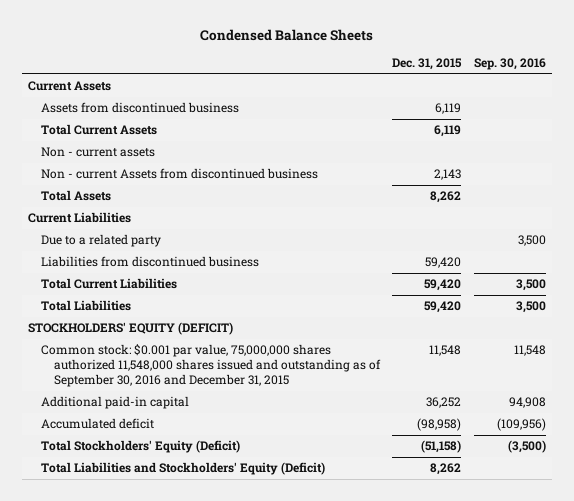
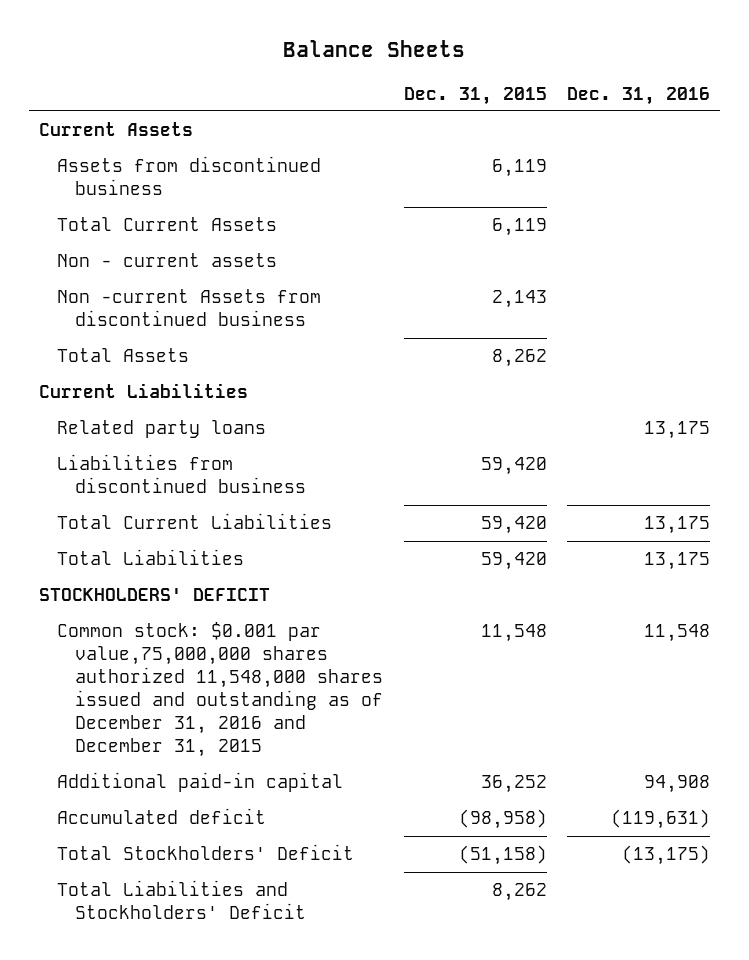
[199,28,373,41] Condensed Balance Sheets -> [283,40,466,58] Balance Sheets
[474,58,547,71] Sep. 30, 2016 -> none
none -> [566,86,710,105] Dec. 31, 2016
[40,168,318,180] Non - current Assets from discontinued business -> [57,289,322,327] Non -current Assets from discontinued business
[40,234,161,248] Due to a related party -> [57,420,267,439] Related party loans
[27,322,233,336] STOCKHOLDERS' EQUITY (DEFICIT) -> [39,588,271,602] STOCKHOLDERS' DEFICIT
[40,344,381,388] Common stock: $0.001 par value, 75,000,000 shares authorized 11,548,000 shares issued and outstanding as of September 30, 2016 and December 31, 2015 -> [57,622,384,758] Common stock: $0.001 par value,75,000,000 shares authorized 11,548,000 shares issued and outstanding as of December 31, 2016 and December 31, 2015
[40,440,240,454] Total Stockholders' Equity (Deficit) -> [57,844,355,861] Total Stockholders' Deficit
[40,462,325,476] Total Liabilities and Stockholders' Equity (Deficit) -> [57,880,307,920] Total Liabilities and Stockholders' Deficit

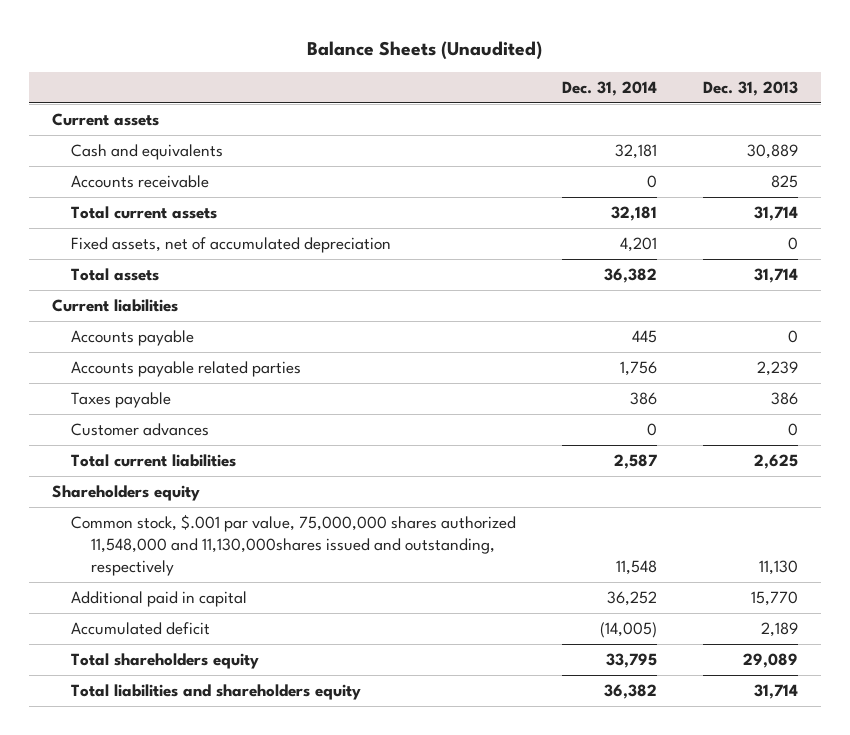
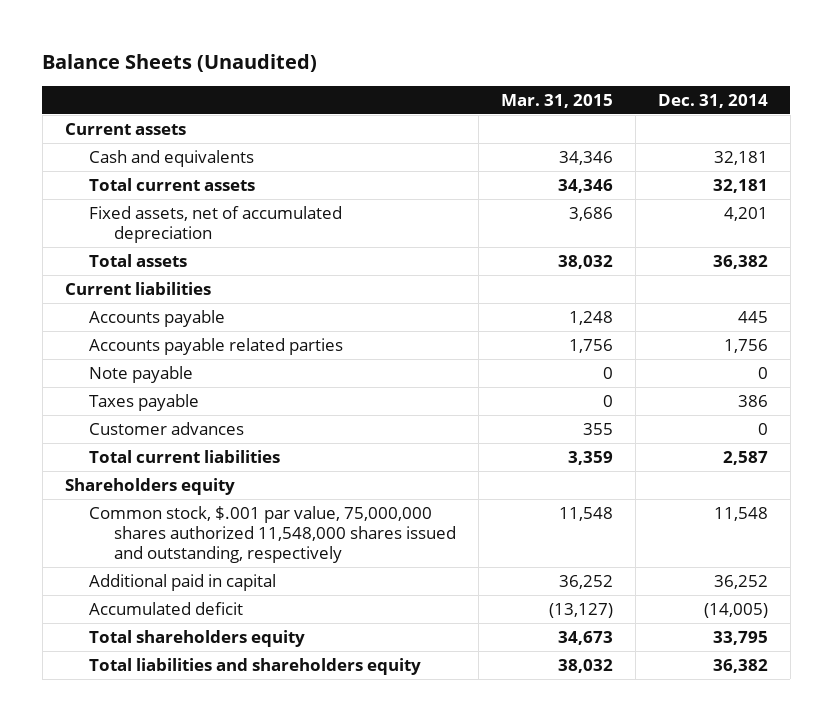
[703,80,799,96] Dec. 31, 2013 -> none
none -> [500,93,613,108] Mar. 31, 2015
[71,174,210,188] Accounts receivable -> none
none -> [89,365,194,383] Note payable
[71,513,517,576] Common stock, $.001 par value, 75,000,000 shares authorized 11,548,000 and 11,130,000shares issued and outstanding, respectively -> [89,505,456,563] Common stock, $.001 par value, 75,000,000 shares authorized 11,548,000 shares issued and outstanding, respectively

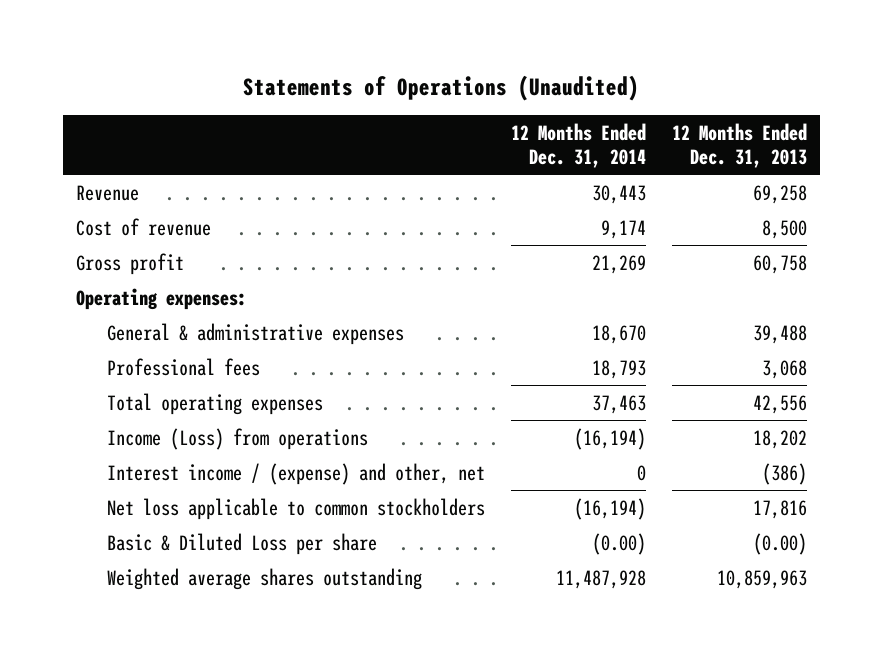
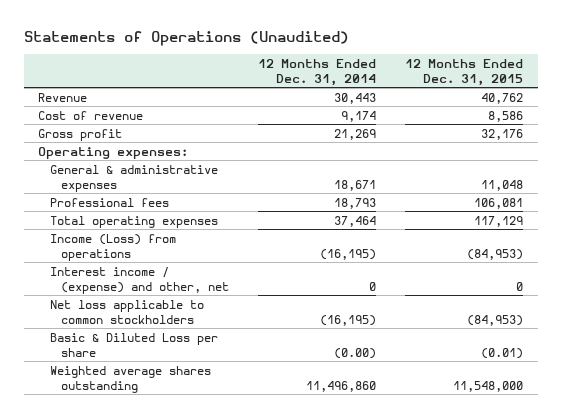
[671,122,807,168] 12 Months Ended Dec. 31, 2013 -> none
none -> [405,59,524,86] 12 Months Ended Dec. 31, 2015
[591,324,646,344] 18,670 -> [334,179,377,191] 18,671
[591,394,646,414] 37,463 -> [334,215,377,227] 37,464
[573,427,646,450] (16,194) -> [320,248,377,260] (16,195)
[573,497,646,520] (16,194) -> [320,314,377,326] (16,195)
[555,569,646,589] 11,487,928 -> [306,380,377,392] 11,496,860

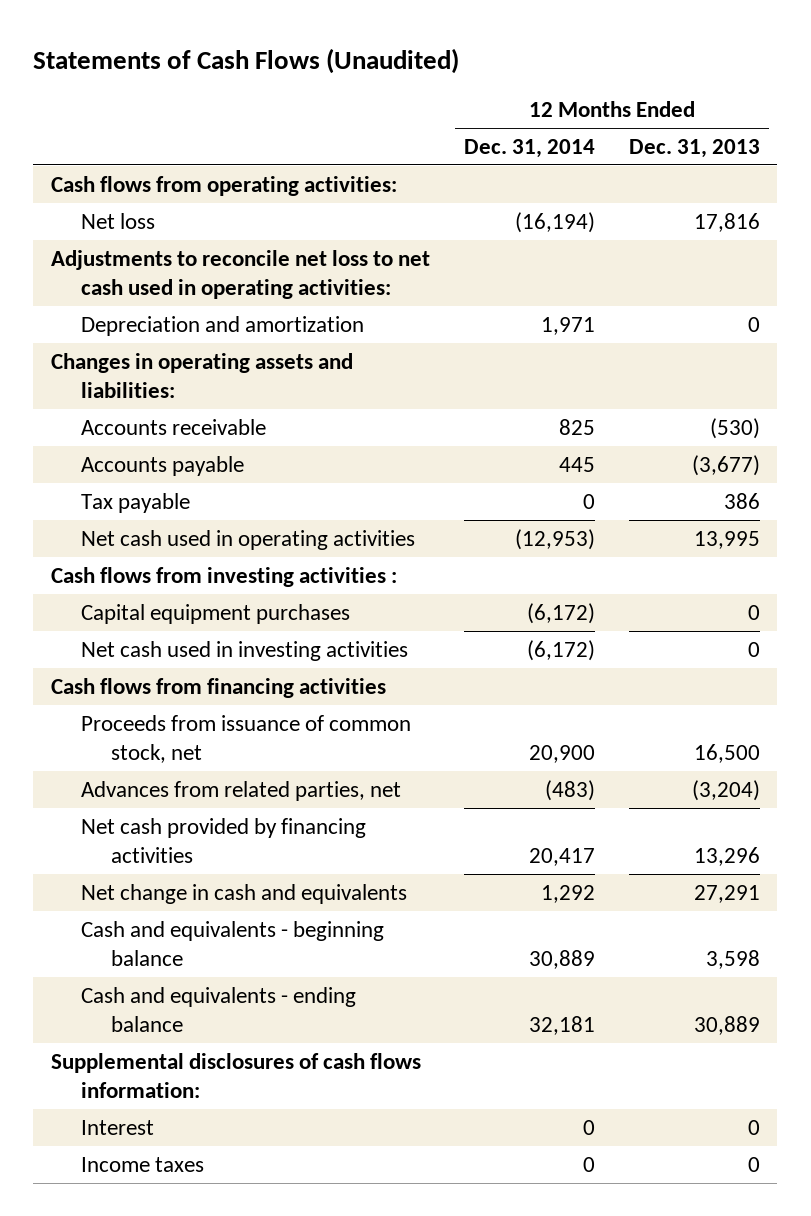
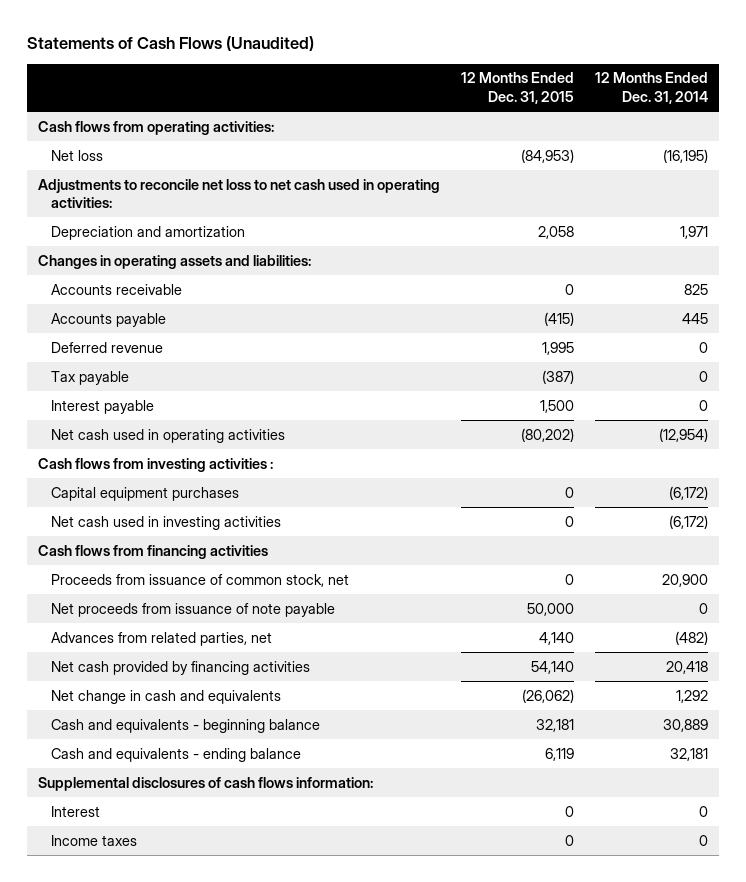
[629,139,761,159] Dec. 31, 2013 -> none
none -> [460,72,574,104] 12 Months Ended Dec. 31, 2015
[514,211,595,233] (16,194) -> [663,148,709,163] (16,195)
none -> [51,341,164,353] Deferred revenue
none -> [51,399,155,414] Interest payable
[514,528,595,550] (12,953) -> [659,427,709,442] (12,954)
none -> [51,602,336,617] Net proceeds from issuance of note payable
[544,779,595,801] (483) -> [675,630,709,645] (482)
[528,847,595,866] 20,417 -> [666,660,709,674] 20,418

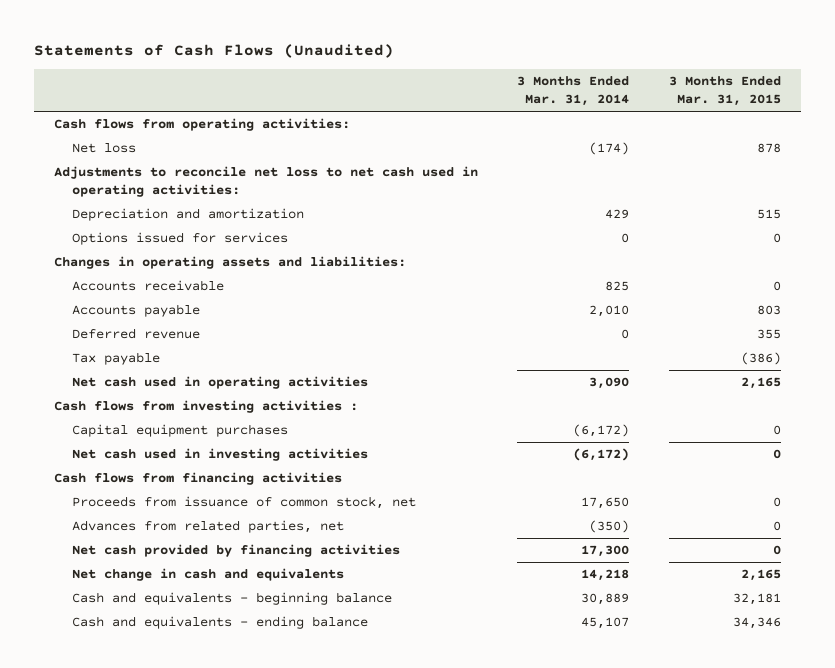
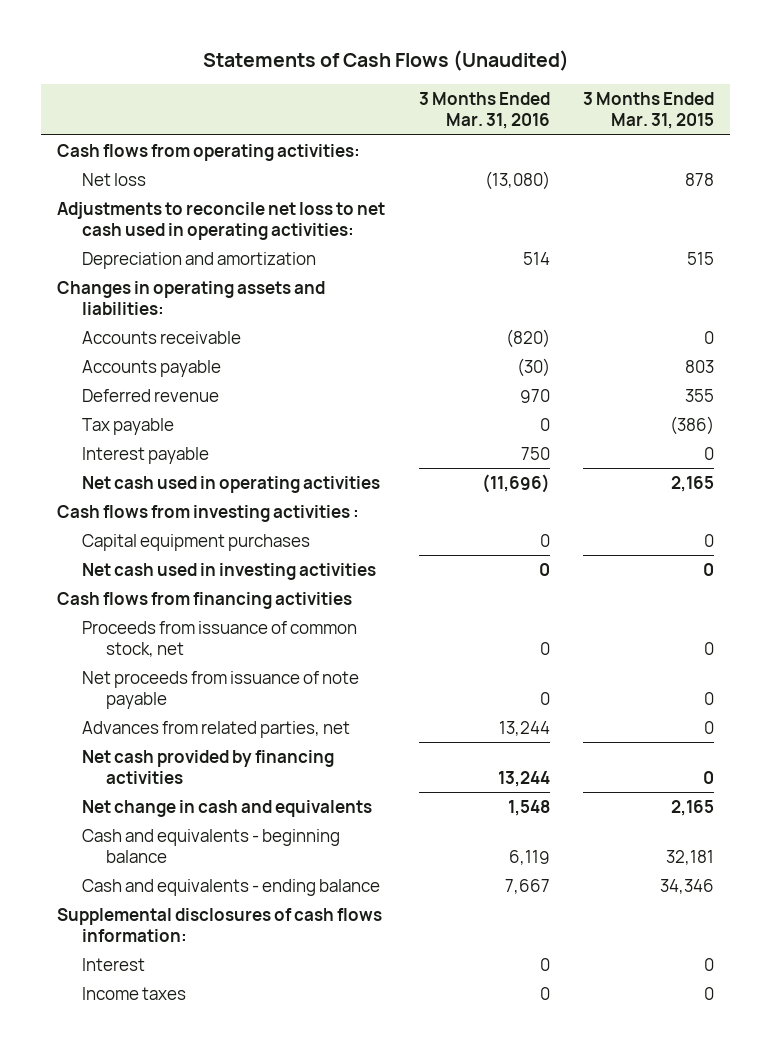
[517,76,630,106] 3 Months Ended Mar. 31, 2014 -> none
none -> [418,91,550,130] 3 Months Ended Mar. 31, 2016
[71,232,288,246] Options issued for services -> none
none -> [81,446,209,464] Interest payable
none -> [81,670,359,710] Net proceeds from issuance of note payable
none -> [57,907,383,943] Supplemental disclosures of cash flows information:
none -> [81,957,145,971] Interest
none -> [81,986,186,1000] Income taxes

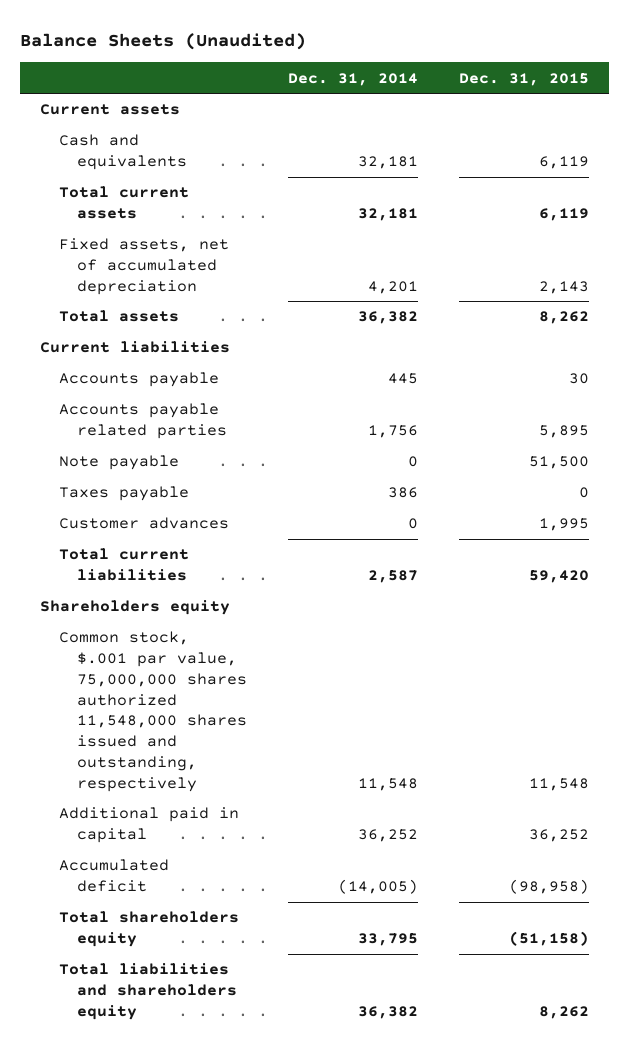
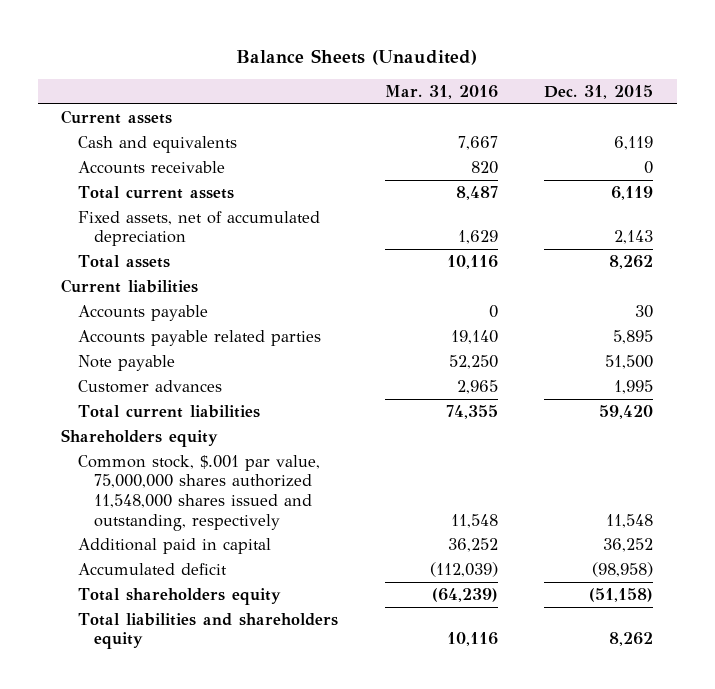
[287,72,418,86] Dec. 31, 2014 -> none
none -> [384,85,498,100] Mar. 31, 2016
none -> [77,160,225,174] Accounts receivable
[58,486,189,502] Taxes payable -> none

